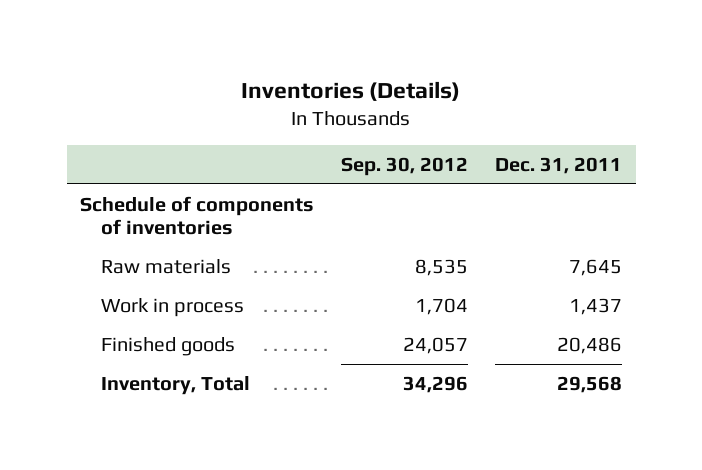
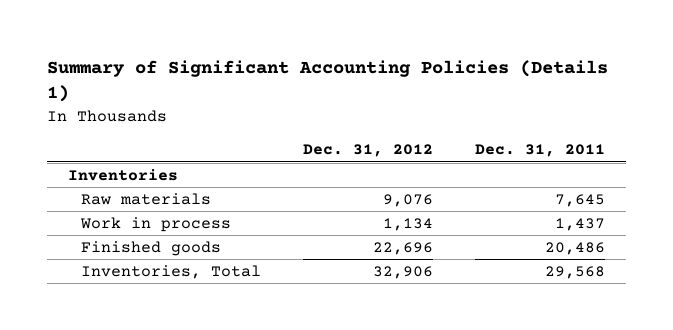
[241,80,461,101] Inventories (Details) -> [47,59,609,103] Summary of Significant Accounting Policies (Details 1)
[341,157,469,177] Sep. 30, 2012 -> none
none -> [302,144,433,158] Dec. 31, 2012
[80,195,315,236] Schedule of components of inventories -> [68,168,179,181] Inventories
[100,375,250,395] Inventory, Total -> [80,264,261,279] Inventories, Total

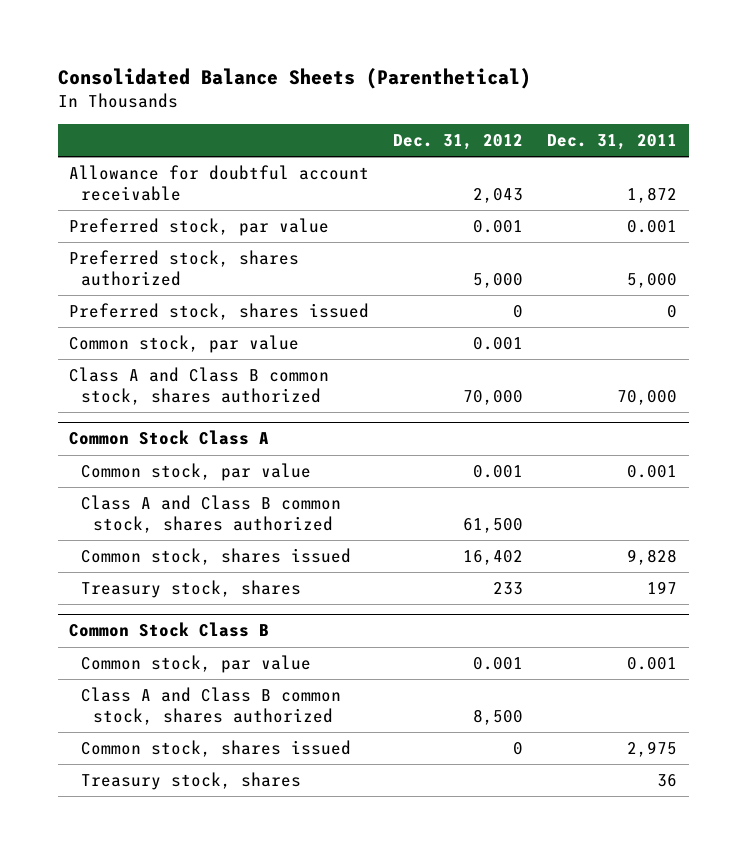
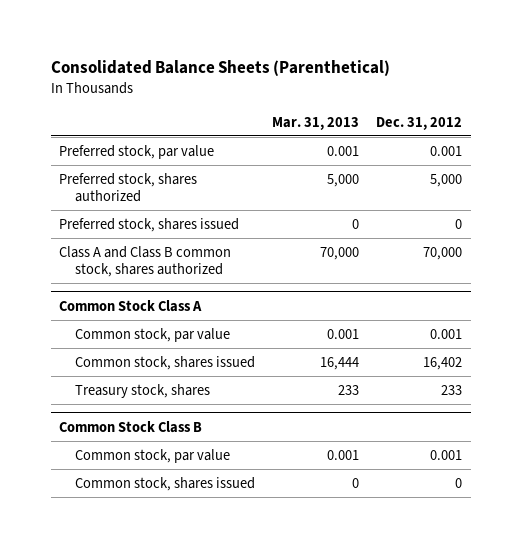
[547,134,678,151] Dec. 31, 2011 -> none
none -> [272,116,360,130] Mar. 31, 2013
[69,165,370,201] Allowance for doubtful account receivable -> none
[69,335,300,354] Common stock, par value -> none
[81,495,342,533] Class A and Class B common stock, shares authorized -> none
[81,687,342,725] Class A and Class B common stock, shares authorized -> none
[81,772,302,791] Treasury stock, shares -> none

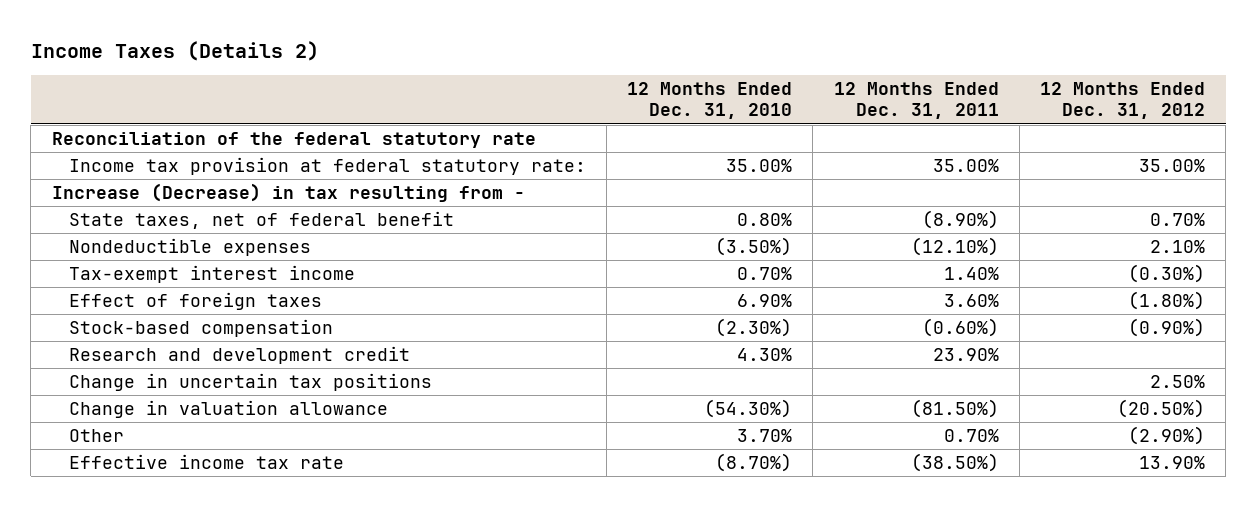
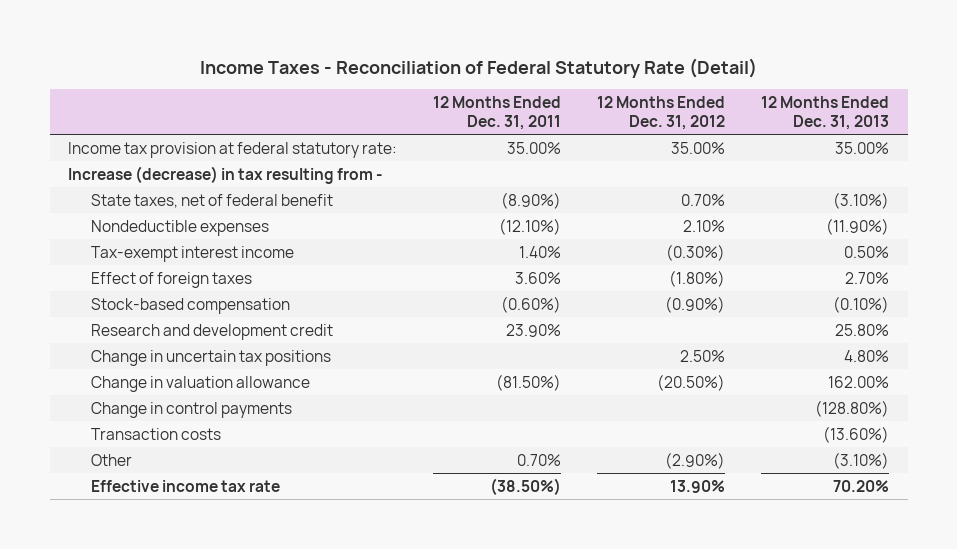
[30,40,319,61] Income Taxes (Details 2) -> [199,57,757,78] Income Taxes - Reconciliation of Federal Statutory Rate (Detail)
[627,81,793,120] 12 Months Ended Dec. 31, 2010 -> none
none -> [761,96,890,130] 12 Months Ended Dec. 31, 2013
[51,131,536,148] Reconciliation of the federal statutory rate -> none
[51,182,525,202] Increase (Decrease) in tax resulting from - -> [67,165,383,184] Increase (decrease) in tax resulting from -
none -> [91,401,293,418] Change in control payments
none -> [91,427,222,440] Transaction costs

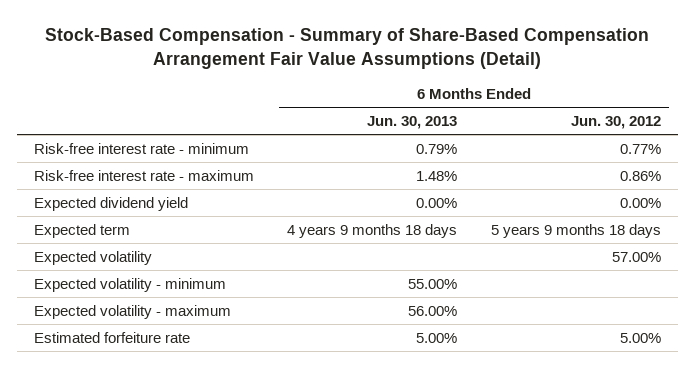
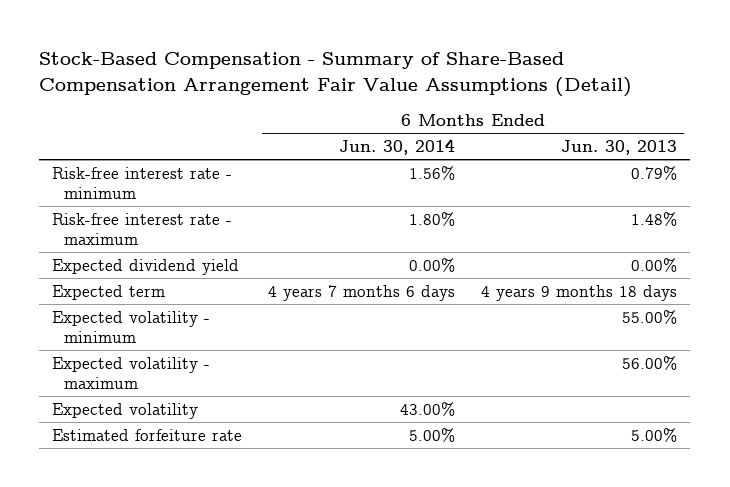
[570,115,661,129] Jun. 30, 2012 -> none
none -> [339,139,456,156] Jun. 30, 2014
[34,250,153,265] Expected volatility -> [52,402,199,419] Expected volatility

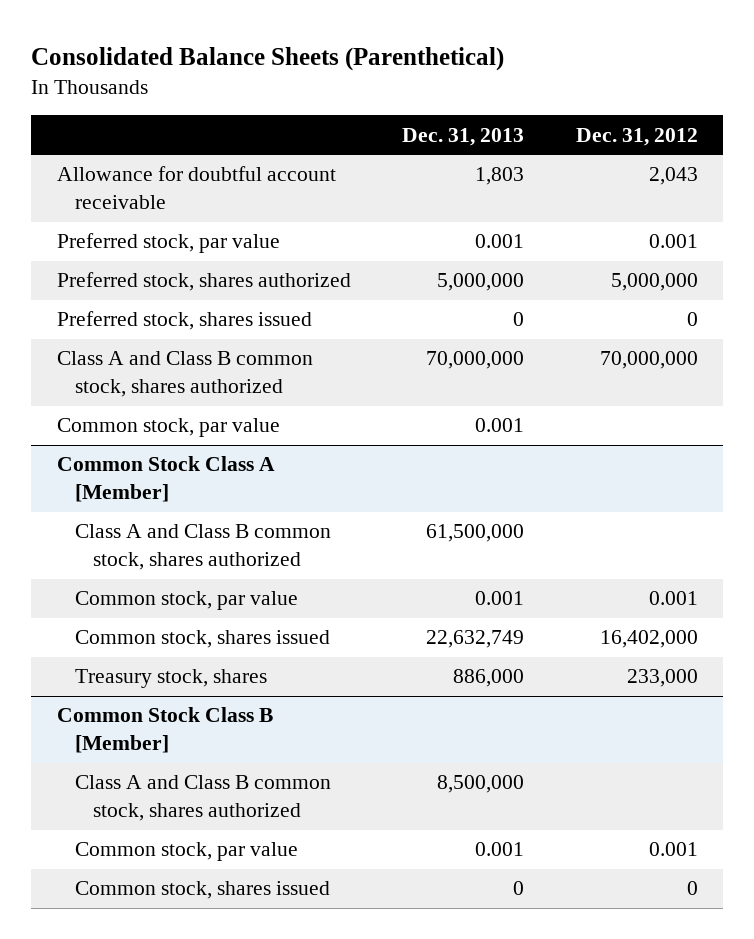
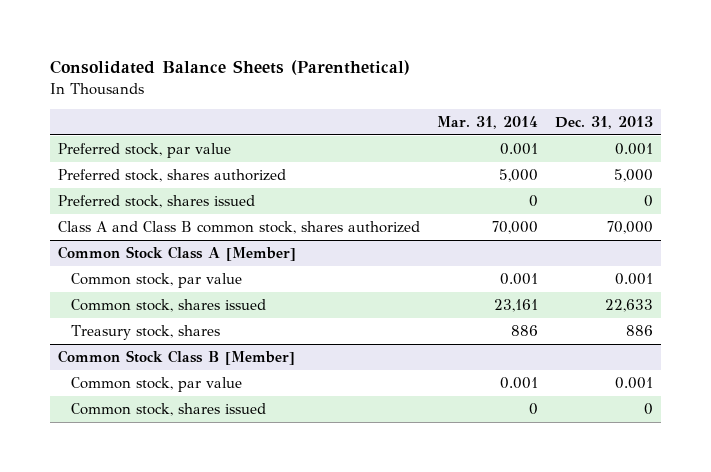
[575,127,698,146] Dec. 31, 2012 -> none
none -> [436,116,538,130] Mar. 31, 2014
[56,166,336,210] Allowance for doubtful account receivable -> none
[437,273,525,292] 5,000,000 -> [613,169,653,183] 5,000
[56,418,280,438] Common stock, par value -> none
[426,351,525,370] 70,000,000 -> [606,221,653,235] 70,000
[74,524,331,571] Class A and Class B common stock, shares authorized -> none
[426,630,525,649] 22,632,749 -> [604,299,653,313] 22,633
[453,669,525,688] 886,000 -> [625,325,653,337] 886
[74,775,331,822] Class A and Class B common stock, shares authorized -> none

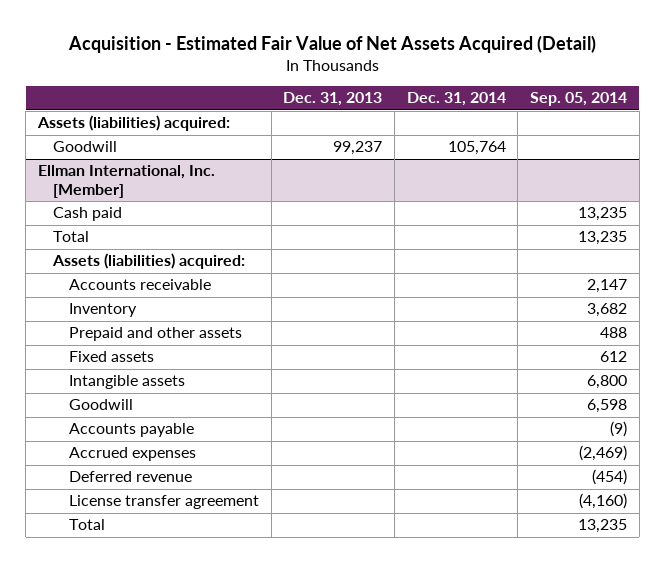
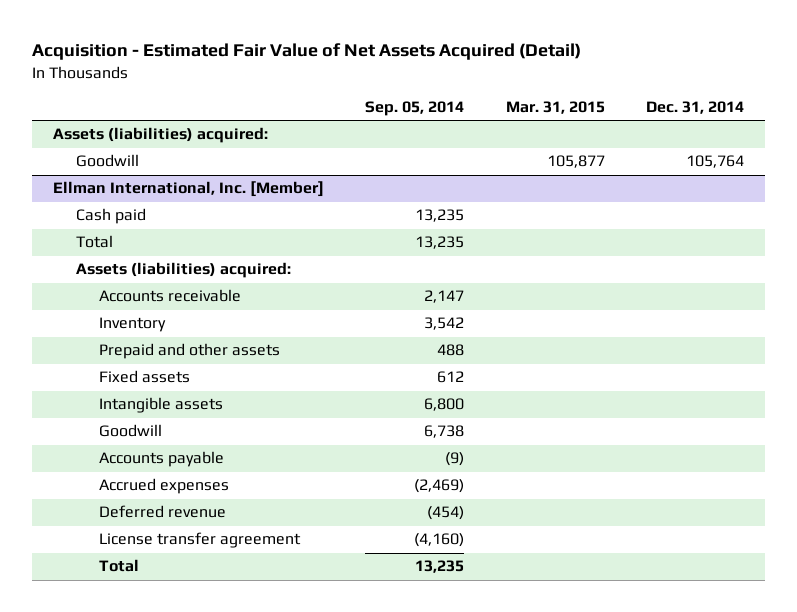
[283,92,383,107] Dec. 31, 2013 -> none
none -> [505,101,605,115] Mar. 31, 2015
[587,303,628,318] 3,682 -> [424,317,465,331] 3,542
[587,399,628,414] 6,598 -> [424,425,465,439] 6,738

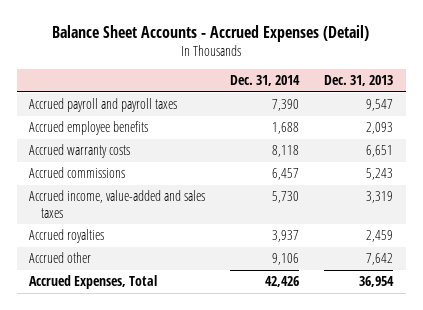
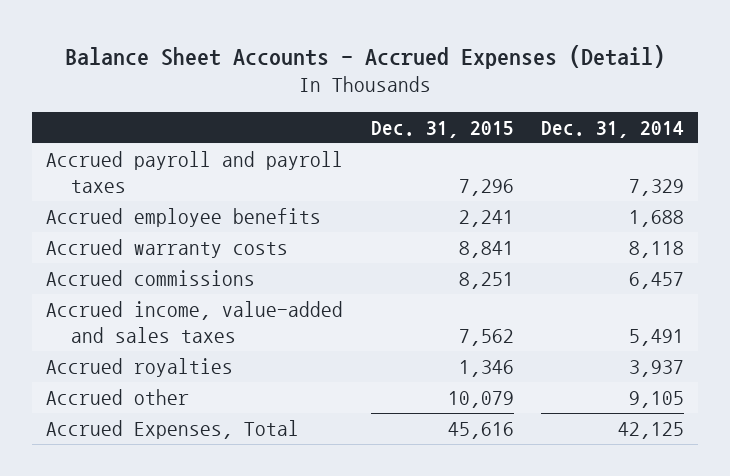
[324,75,394,87] Dec. 31, 2013 -> none
none -> [370,120,514,138] Dec. 31, 2015
[272,99,300,112] 7,390 -> [629,178,685,196] 7,329
[272,191,300,204] 5,730 -> [629,328,685,346] 5,491
[272,253,300,266] 9,106 -> [629,391,685,409] 9,105
[265,276,300,288] 42,426 -> [618,422,685,440] 42,125

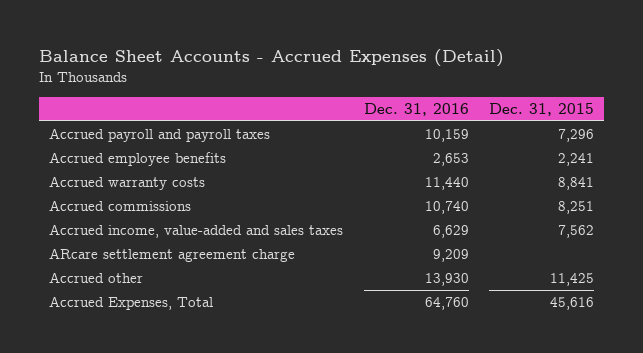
[541,120,685,138] Dec. 31, 2014 -> none
none -> [363,103,469,117] Dec. 31, 2016
[46,358,234,378] Accrued royalties -> none
none -> [49,247,296,262] ARcare settlement agreement charge
[447,391,514,409] 10,079 -> [549,272,594,286] 11,425

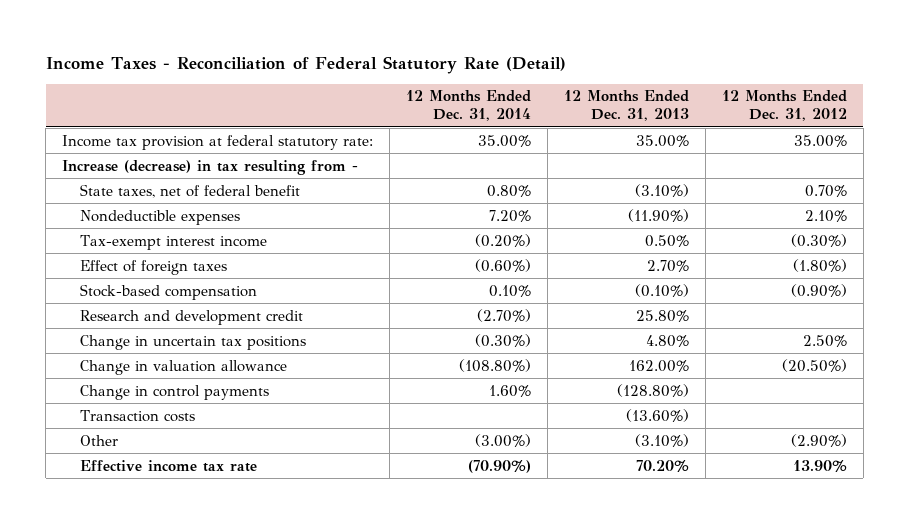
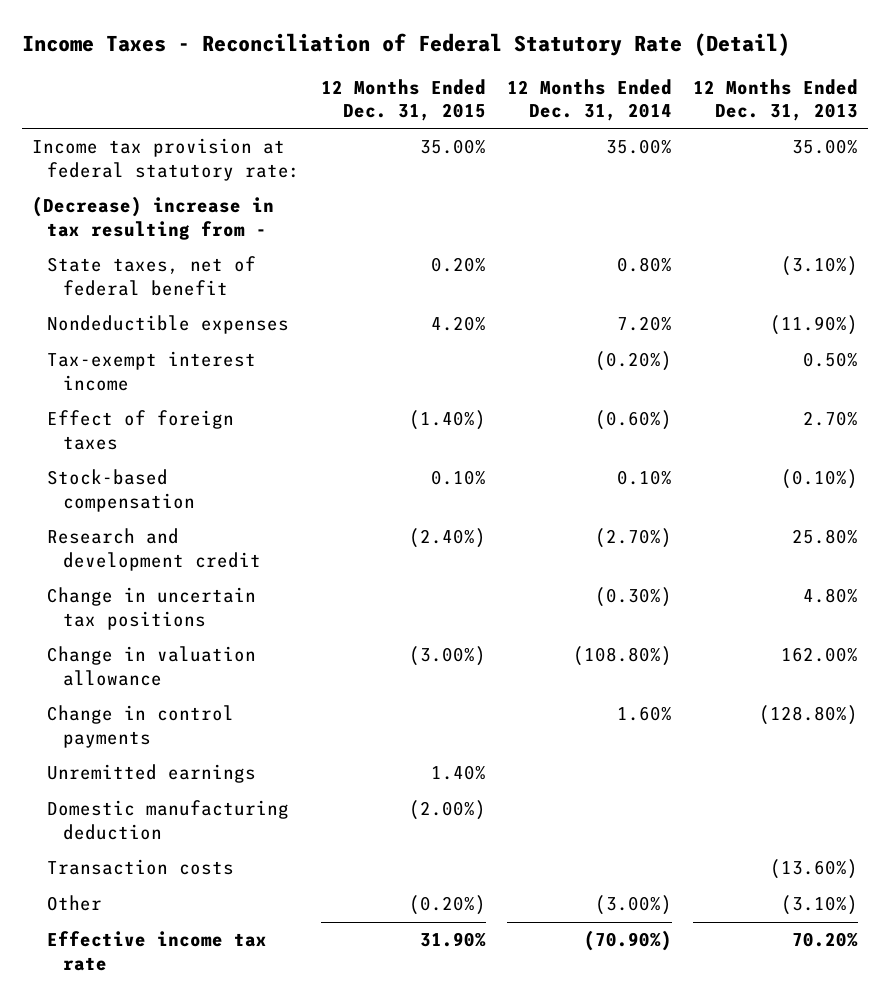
[721,90,847,122] 12 Months Ended Dec. 31, 2012 -> none
none -> [321,78,487,122] 12 Months Ended Dec. 31, 2015
[61,159,358,175] Increase (decrease) in tax resulting from - -> [32,196,275,240] (Decrease) increase in tax resulting from -
none -> [47,764,257,784] Unremitted earnings
none -> [47,800,290,840] Domestic manufacturing deduction

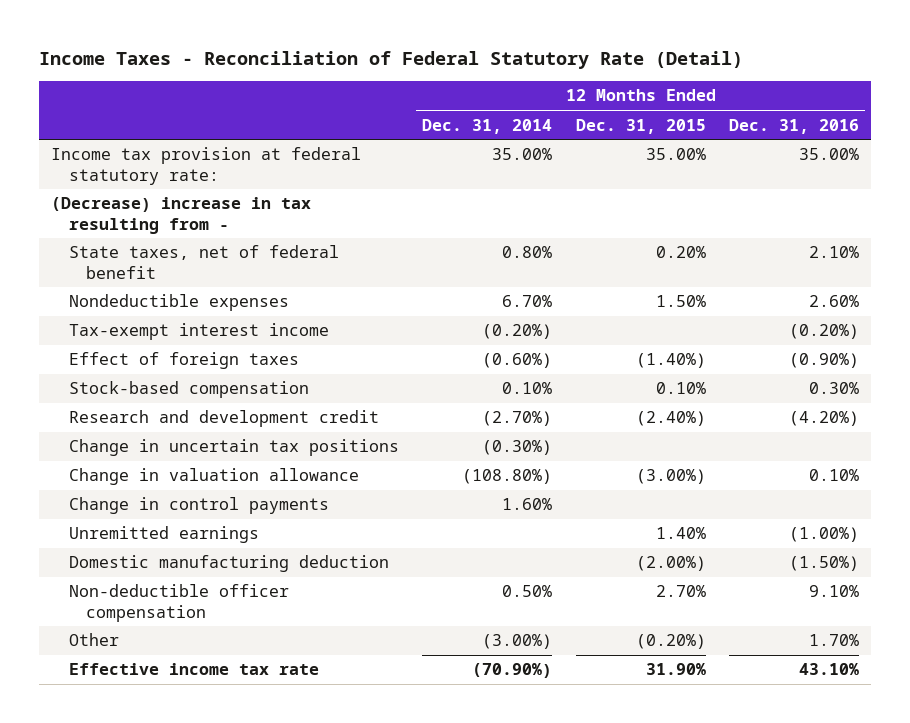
[692,78,858,122] 12 Months Ended Dec. 31, 2013 -> none
none -> [728,118,859,134] Dec. 31, 2016
[431,316,487,332] 4.20% -> [655,295,706,308] 1.50%
[617,316,673,332] 7.20% -> [502,295,553,308] 6.70%
[47,859,235,876] Transaction costs -> none
none -> [68,584,289,622] Non-deductible officer compensation

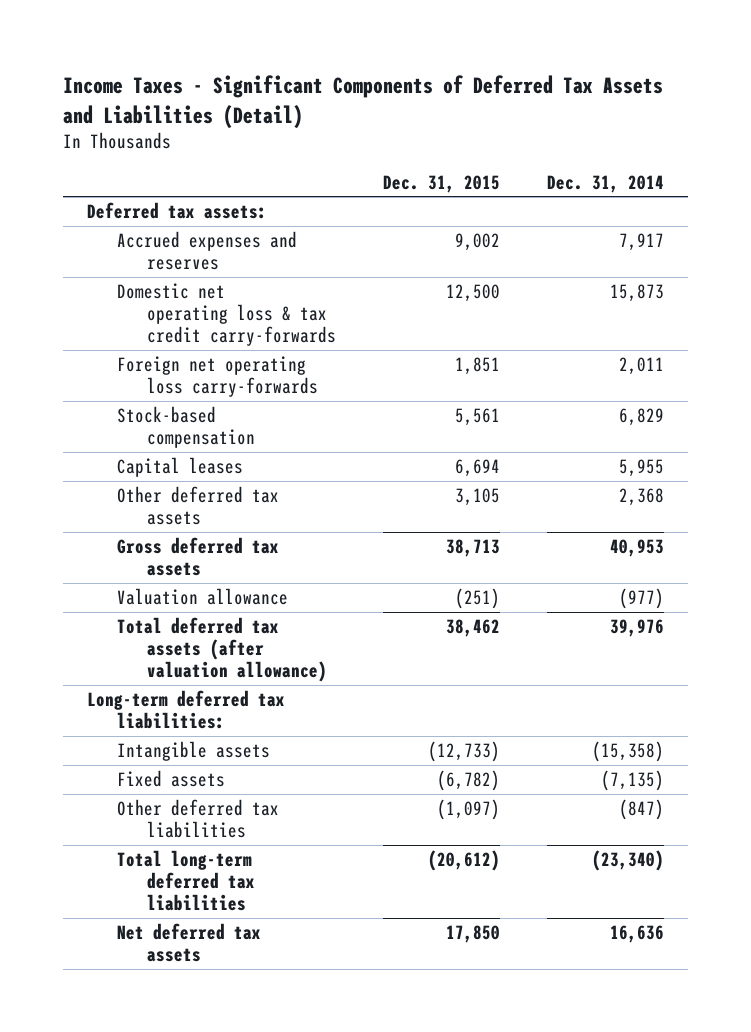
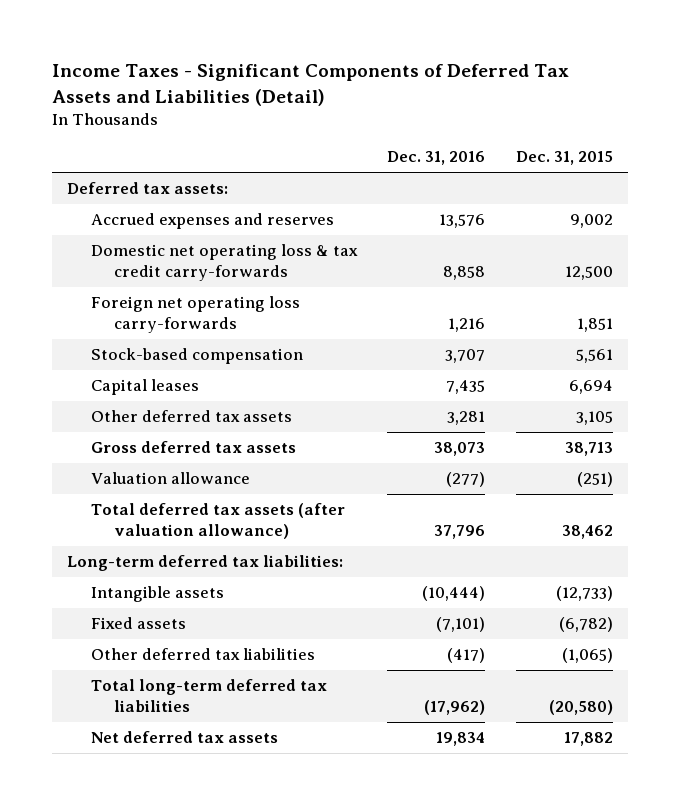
[547,174,665,193] Dec. 31, 2014 -> none
none -> [387,151,486,166] Dec. 31, 2016
[436,799,500,821] (1,097) -> [562,648,614,664] (1,065)
[427,850,500,872] (20,612) -> [549,700,614,716] (20,580)
[445,925,500,944] 17,850 -> [564,732,614,747] 17,882

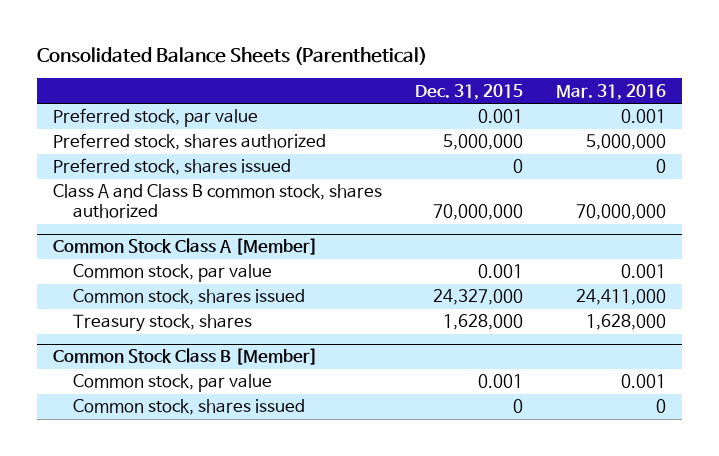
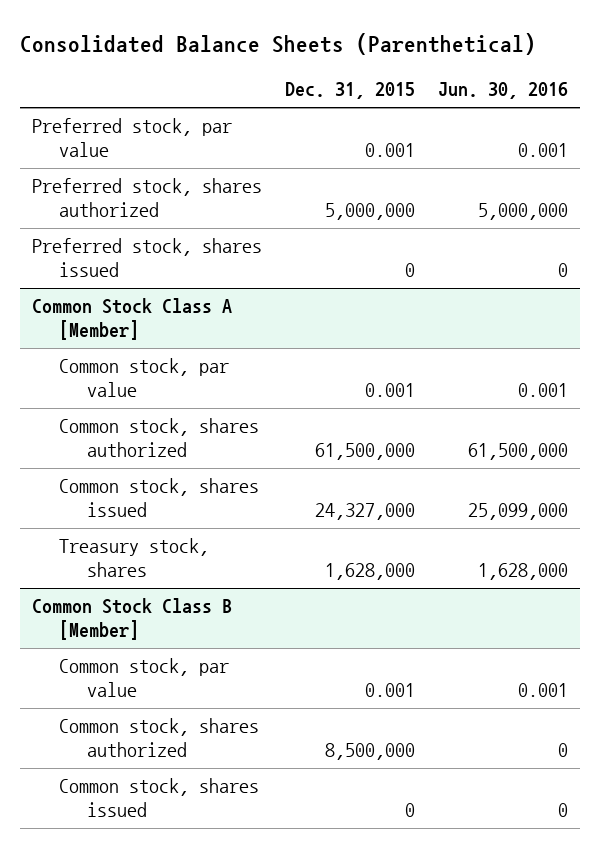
[556,83,667,100] Mar. 31, 2016 -> none
none -> [438,82,569,100] Jun. 30, 2016
[53,184,383,219] Class A and Class B common stock, shares authorized -> none
none -> [59,418,260,458] Common stock, shares authorized
none -> [59,718,260,758] Common stock, shares authorized

